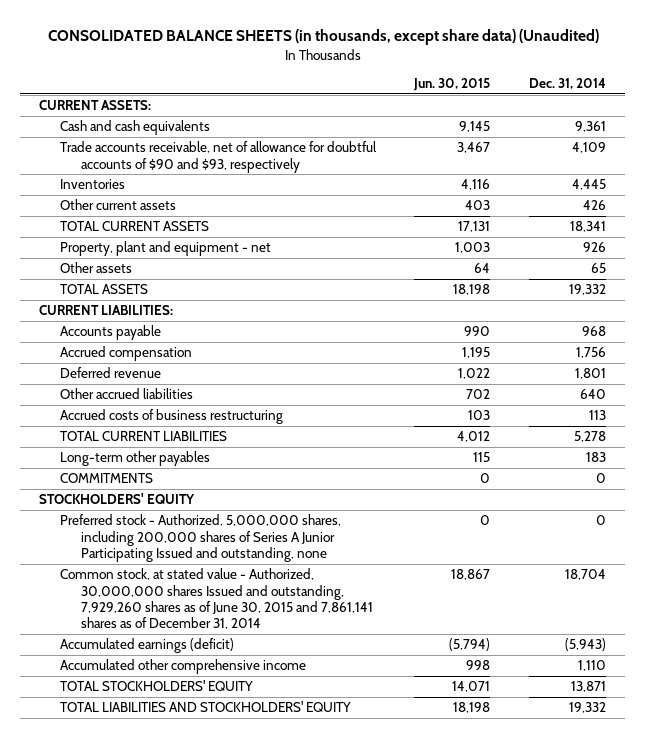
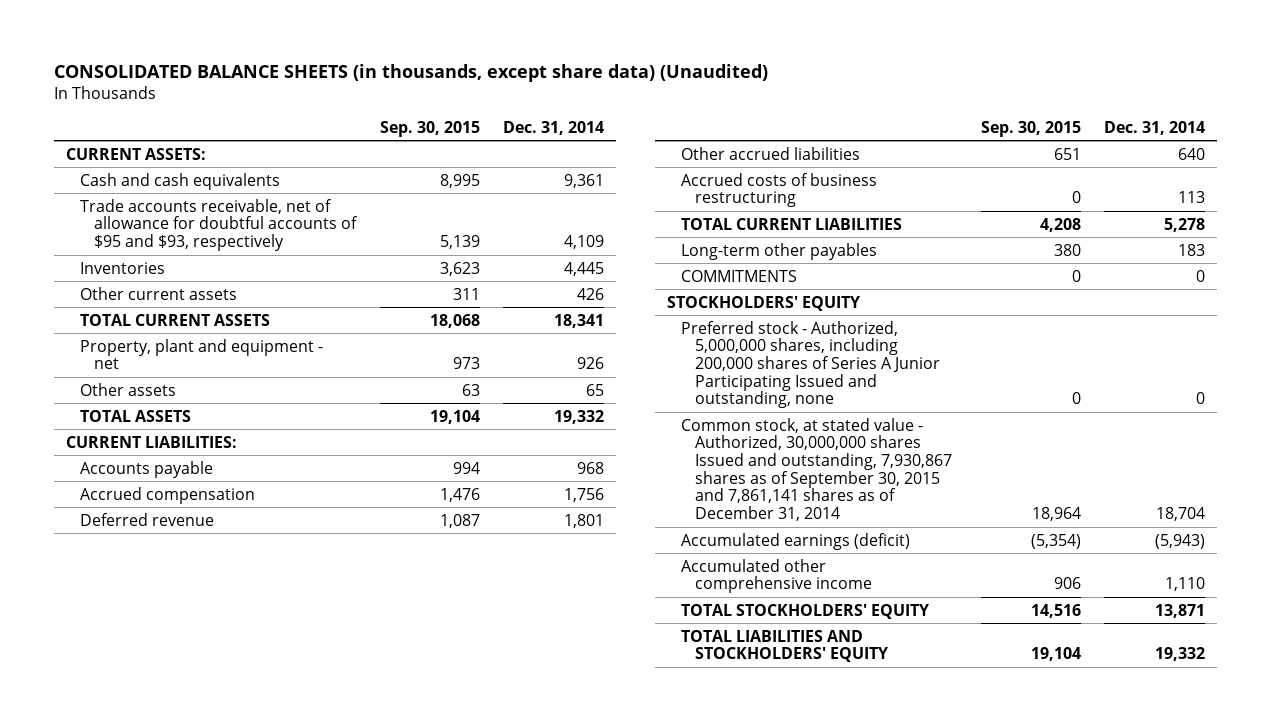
[413,78,491,92] Jun. 30, 2015 -> none
none -> [379,120,480,137] Sep. 30, 2015
[60,141,378,173] Trade accounts receivable, net of allowance for doubtful accounts of $90 and $93, respectively -> [79,198,359,252] Trade accounts receivable, net of allowance for doubtful accounts of $95 and $93, respectively
[60,568,374,630] Common stock, at stated value - Authorized, 30,000,000 shares Issued and outstanding, 7,929,260 shares as of June 30, 2015 and 7,861,141 shares as of December 31, 2014 -> [680,417,952,522] Common stock, at stated value - Authorized, 30,000,000 shares Issued and outstanding, 7,930,867 shares as of September 30, 2015 and 7,861,141 shares as of December 31, 2014

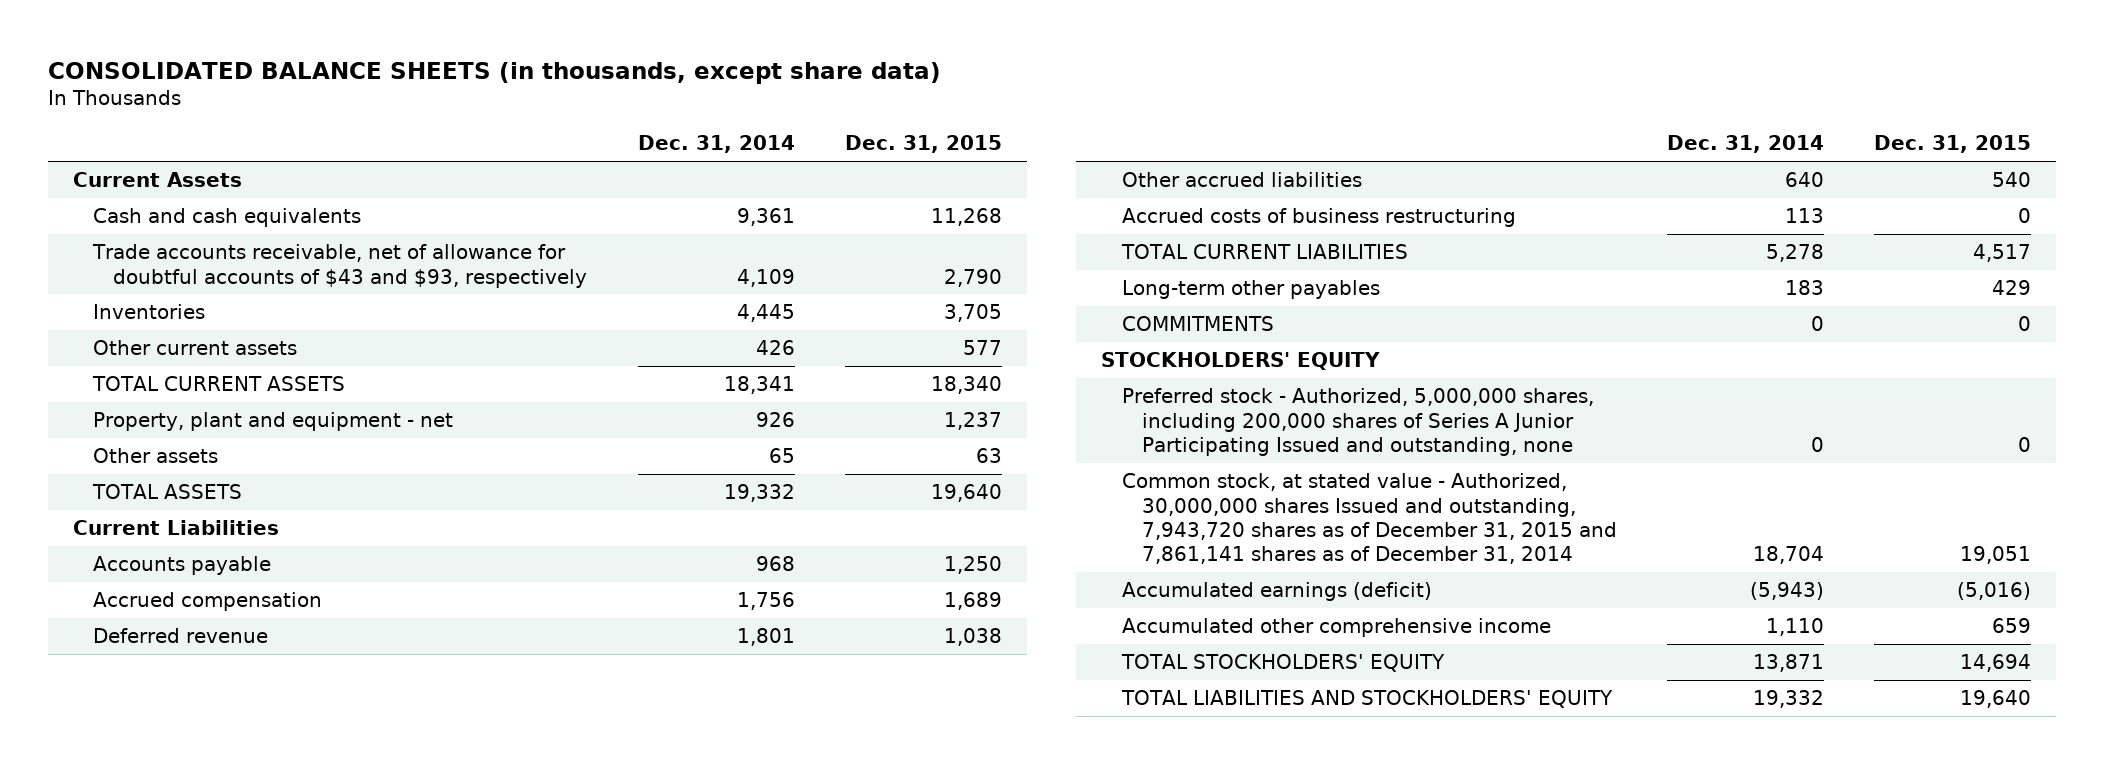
[53,63,768,82] CONSOLIDATED BALANCE SHEETS (in thousands, except share data) (Unaudited) -> [47,61,941,84] CONSOLIDATED BALANCE SHEETS (in thousands, except share data)
[379,120,480,137] Sep. 30, 2015 -> none
none -> [845,135,1003,154] Dec. 31, 2015
[65,147,206,160] CURRENT ASSETS: -> [72,172,242,188] Current Assets
[79,198,359,252] Trade accounts receivable, net of allowance for doubtful accounts of $95 and $93, respectively -> [92,244,588,288] Trade accounts receivable, net of allowance for doubtful accounts of $43 and $93, respectively
[65,435,237,448] CURRENT LIABILITIES: -> [72,520,279,536] Current Liabilities
[680,417,952,522] Common stock, at stated value - Authorized, 30,000,000 shares Issued and outstanding, 7,930,867 shares as of September 30, 2015 and 7,861,141 shares as of December 31, 2014 -> [1121,473,1618,565] Common stock, at stated value - Authorized, 30,000,000 shares Issued and outstanding, 7,943,720 shares as of December 31, 2015 and 7,861,141 shares as of December 31, 2014

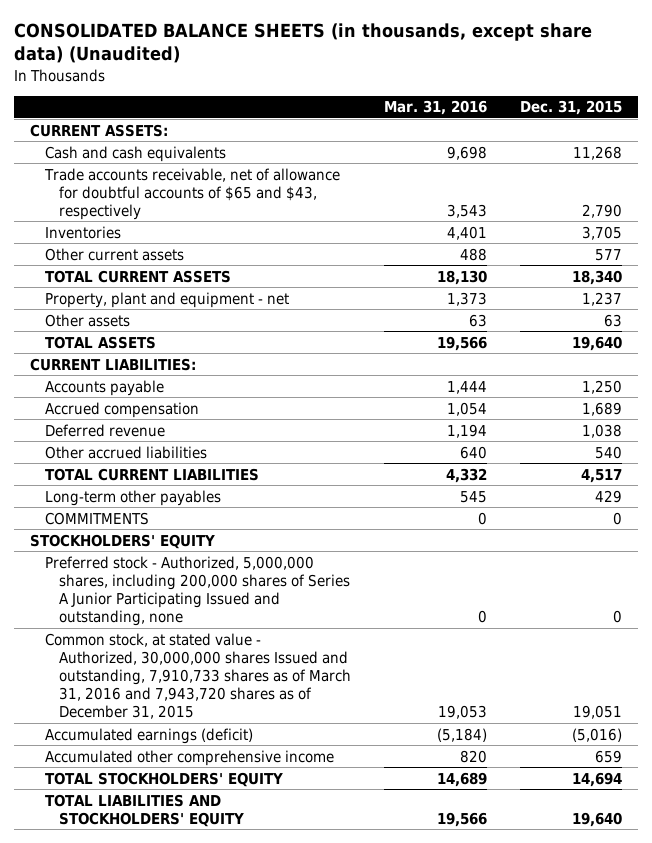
[47,61,941,84] CONSOLIDATED BALANCE SHEETS (in thousands, except share data) -> [13,23,592,64] CONSOLIDATED BALANCE SHEETS (in thousands, except share data) (Unaudited)
[638,135,796,154] Dec. 31, 2014 -> none
none -> [383,100,487,116] Mar. 31, 2016
[72,172,242,188] Current Assets -> [30,123,169,137] CURRENT ASSETS:
[92,244,588,288] Trade accounts receivable, net of allowance for doubtful accounts of $43 and $93, respectively -> [43,167,340,220] Trade accounts receivable, net of allowance for doubtful accounts of $65 and $43, respectively
[72,520,279,536] Current Liabilities -> [30,357,197,371] CURRENT LIABILITIES:
[1121,208,1516,228] Accrued costs of business restructuring -> none
[1121,473,1618,565] Common stock, at stated value - Authorized, 30,000,000 shares Issued and outstanding, 7,943,720 shares as of December 31, 2015 and 7,861,141 shares as of December 31, 2014 -> [44,632,352,720] Common stock, at stated value - Authorized, 30,000,000 shares Issued and outstanding, 7,910,733 shares as of March 31, 2016 and 7,943,720 shares as of December 31, 2015

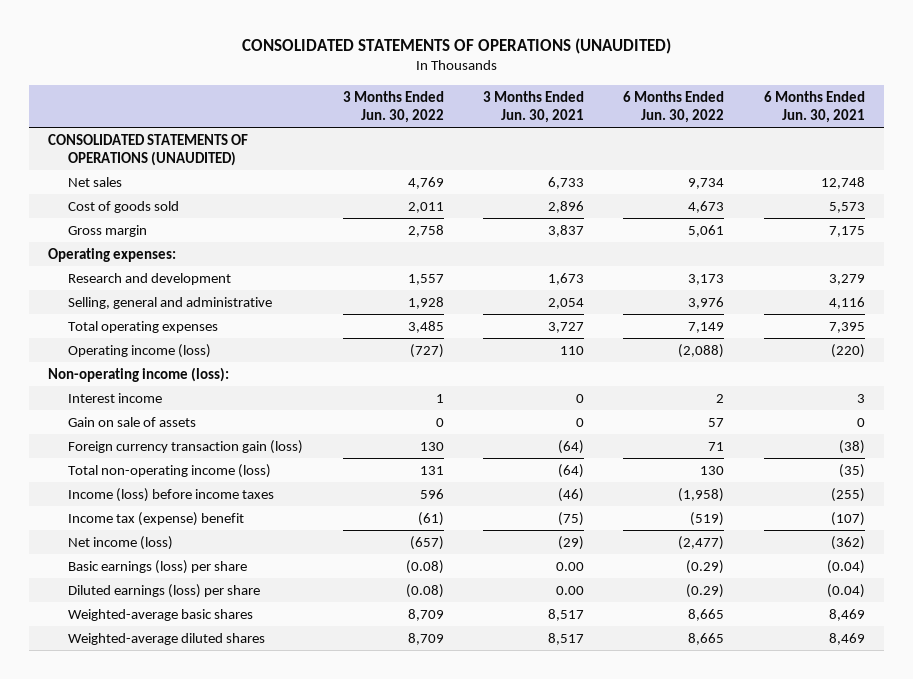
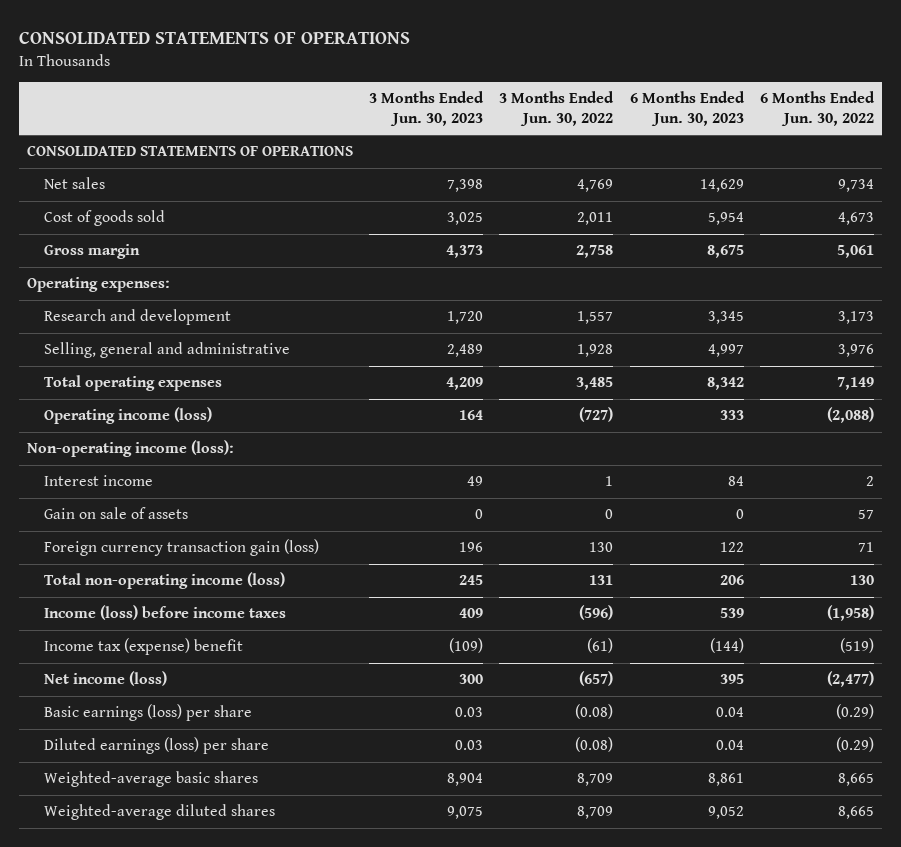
[241,37,671,54] CONSOLIDATED STATEMENTS OF OPERATIONS (UNAUDITED) -> [19,30,411,44] CONSOLIDATED STATEMENTS OF OPERATIONS
[482,90,584,123] 3 Months Ended Jun. 30, 2021 -> none
[763,90,865,123] 6 Months Ended Jun. 30, 2021 -> none
none -> [369,90,485,127] 3 Months Ended Jun. 30, 2023
none -> [629,90,745,127] 6 Months Ended Jun. 30, 2023
[48,133,249,166] CONSOLIDATED STATEMENTS OF OPERATIONS (UNAUDITED) -> [27,145,354,157] CONSOLIDATED STATEMENTS OF OPERATIONS
[419,488,444,499] 596 -> [579,605,614,621] (596)

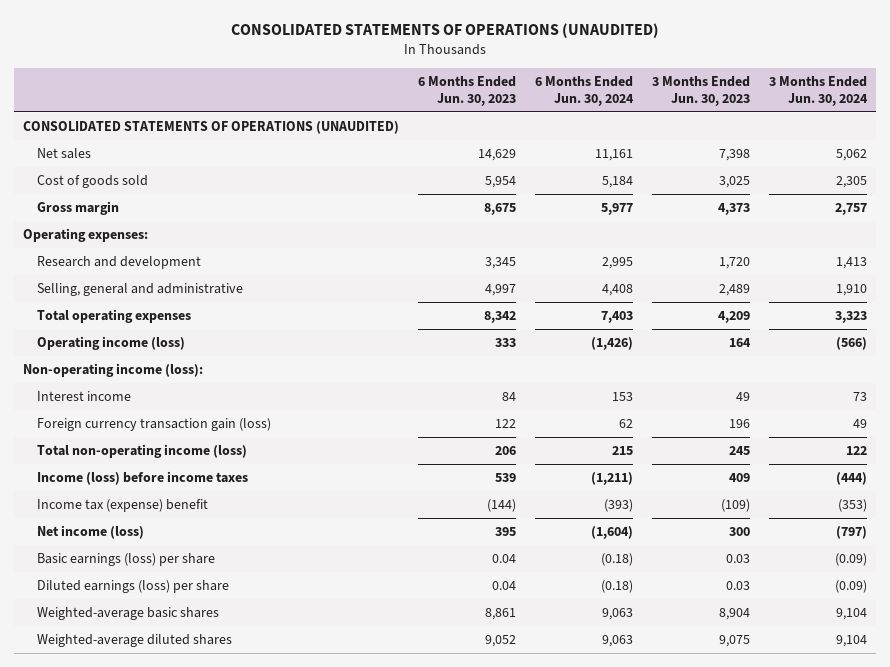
[19,30,411,44] CONSOLIDATED STATEMENTS OF OPERATIONS -> [230,23,659,39] CONSOLIDATED STATEMENTS OF OPERATIONS (UNAUDITED)
[499,90,615,127] 3 Months Ended Jun. 30, 2022 -> none
[759,90,875,127] 6 Months Ended Jun. 30, 2022 -> none
none -> [534,76,634,106] 6 Months Ended Jun. 30, 2024
none -> [768,76,868,106] 3 Months Ended Jun. 30, 2024
[27,145,354,157] CONSOLIDATED STATEMENTS OF OPERATIONS -> [23,121,400,135] CONSOLIDATED STATEMENTS OF OPERATIONS (UNAUDITED)
[43,507,188,520] Gain on sale of assets -> none

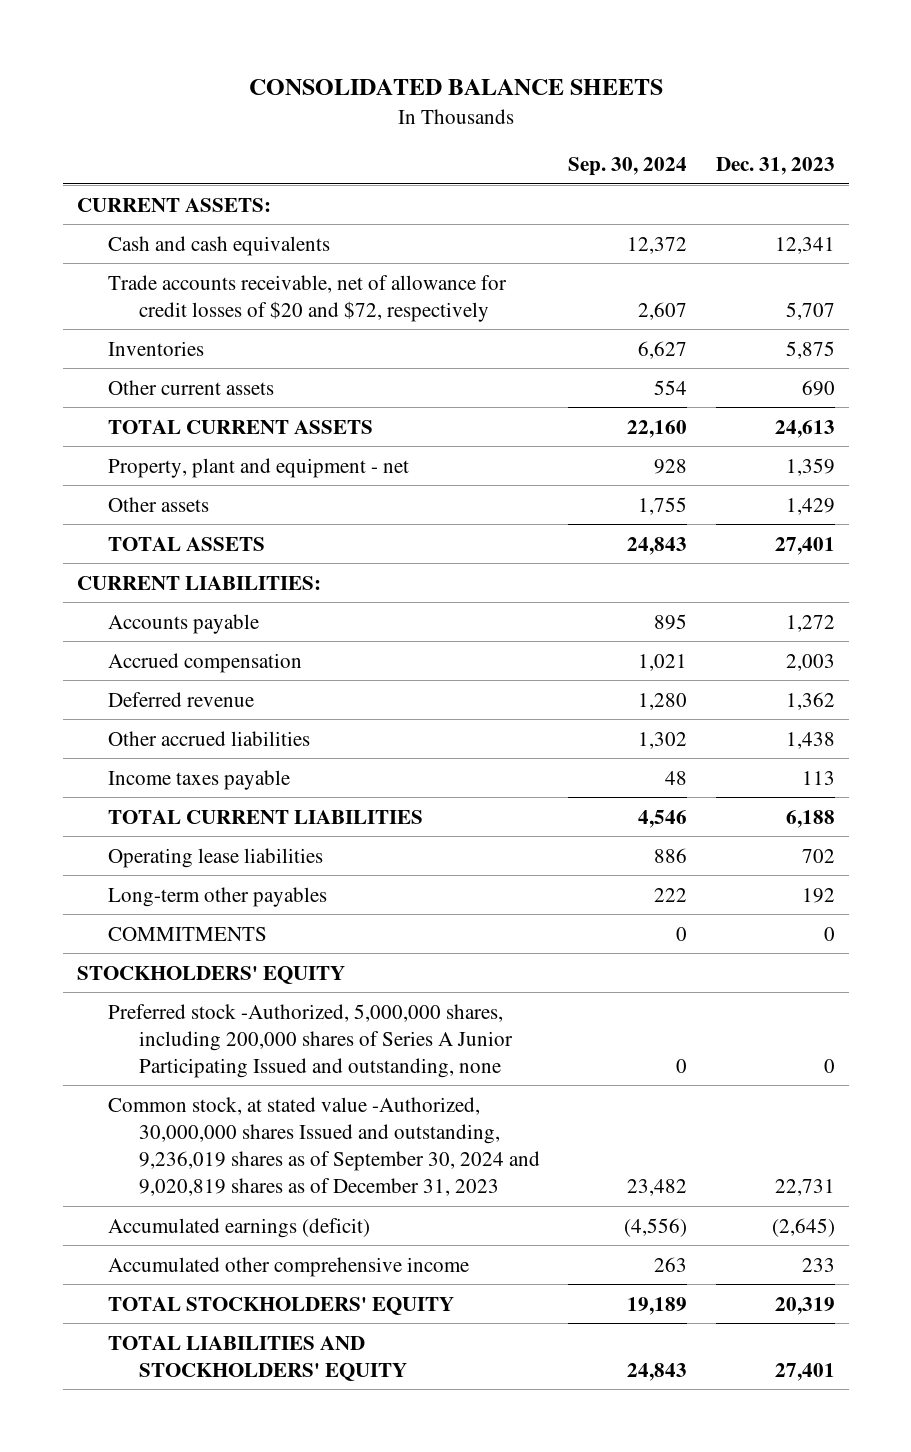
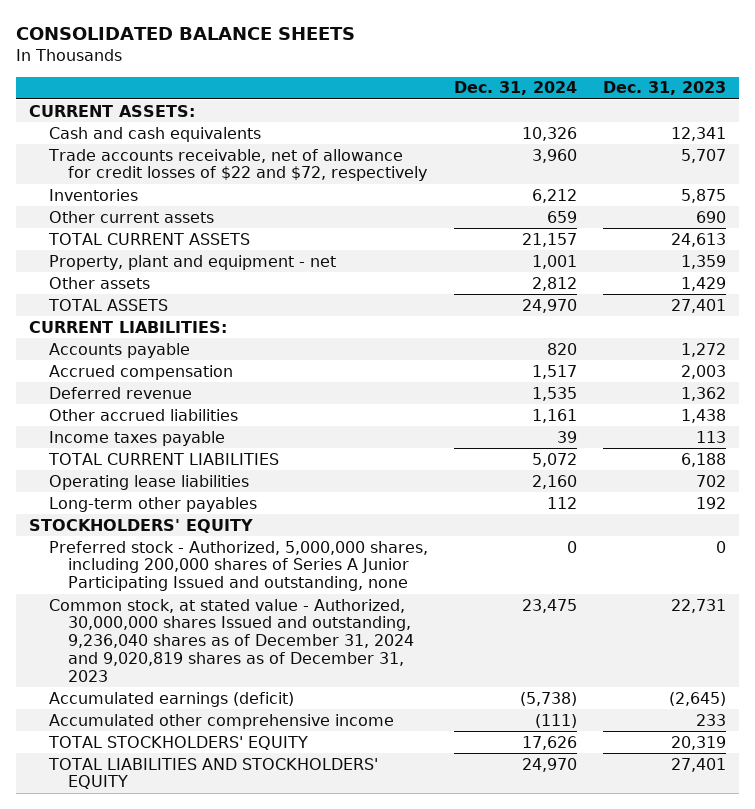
[568,157,688,177] Sep. 30, 2024 -> none
none -> [453,81,577,96] Dec. 31, 2024
[107,274,507,322] Trade accounts receivable, net of allowance for credit losses of $20 and $72, respectively -> [47,148,428,182] Trade accounts receivable, net of allowance for credit losses of $22 and $72, respectively
[107,926,267,941] COMMITMENTS -> none
[107,1003,514,1078] Preferred stock -Authorized, 5,000,000 shares, including 200,000 shares of Series A Junior Participating Issued and outstanding, none -> [48,540,428,592] Preferred stock - Authorized, 5,000,000 shares, including 200,000 shares of Series A Junior Participating Issued and outstanding, none
[107,1096,541,1196] Common stock, at stated value -Authorized, 30,000,000 shares Issued and outstanding, 9,236,019 shares as of September 30, 2024 and 9,020,819 shares as of December 31, 2023 -> [48,598,415,683] Common stock, at stated value - Authorized, 30,000,000 shares Issued and outstanding, 9,236,040 shares as of December 31, 2024 and 9,020,819 shares as of December 31, 2023

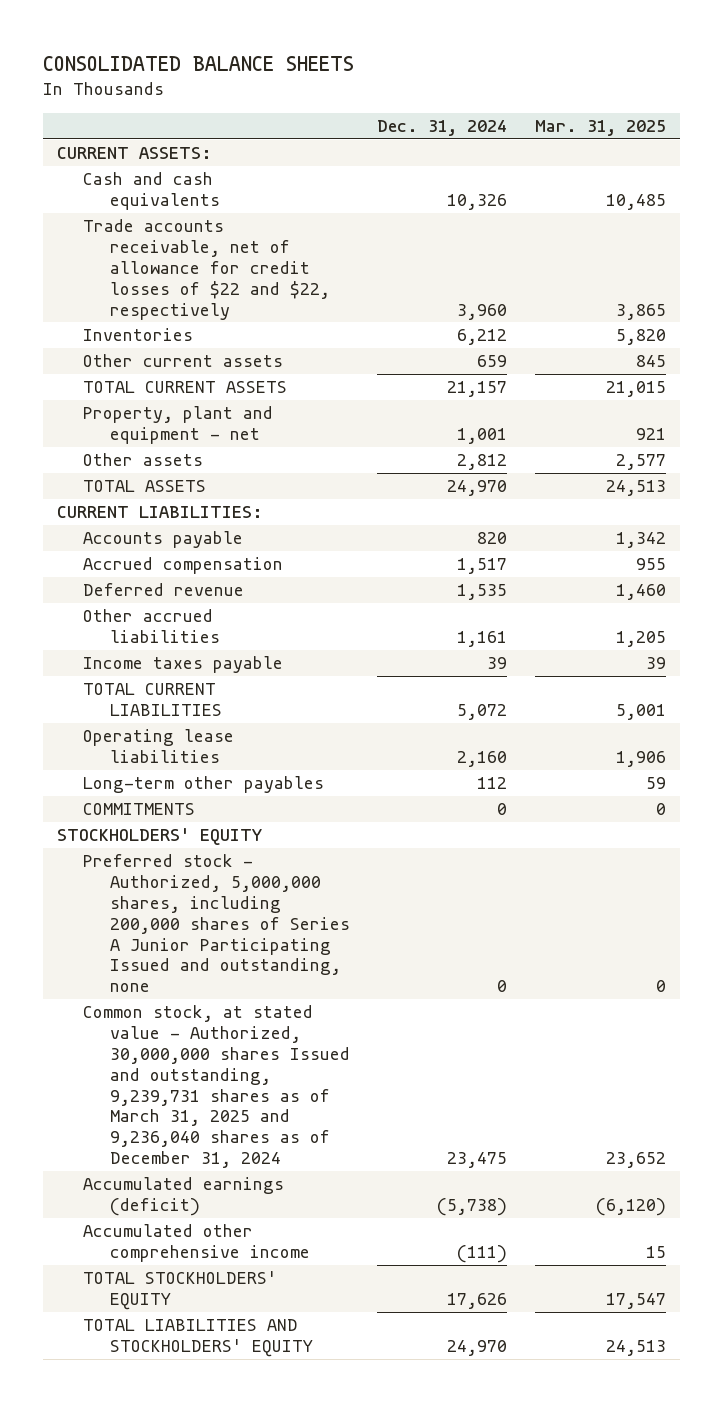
[602,81,726,96] Dec. 31, 2023 -> none
none -> [534,120,666,137] Mar. 31, 2025
[47,148,428,182] Trade accounts receivable, net of allowance for credit losses of $22 and $72, respectively -> [83,219,330,320] Trade accounts receivable, net of allowance for credit losses of $22 and $22, respectively
none -> [83,803,196,816] COMMITMENTS
[48,598,415,683] Common stock, at stated value - Authorized, 30,000,000 shares Issued and outstanding, 9,236,040 shares as of December 31, 2024 and 9,020,819 shares as of December 31, 2023 -> [83,1005,350,1169] Common stock, at stated value - Authorized, 30,000,000 shares Issued and outstanding, 9,239,731 shares as of March 31, 2025 and 9,236,040 shares as of December 31, 2024

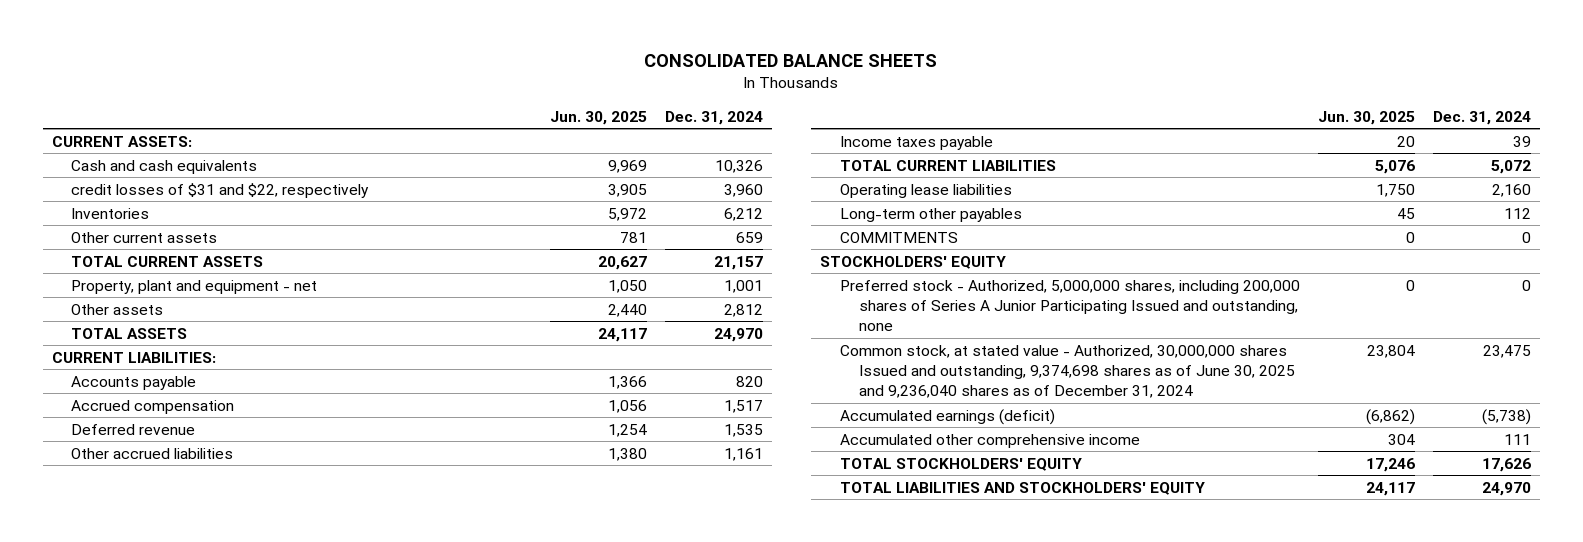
[534,120,666,137] Mar. 31, 2025 -> none
none -> [549,110,647,125] Jun. 30, 2025
[83,219,330,320] Trade accounts receivable, net of allowance for credit losses of $22 and $22, respectively -> [71,182,370,198] credit losses of $31 and $22, respectively
[83,1005,350,1169] Common stock, at stated value - Authorized, 30,000,000 shares Issued and outstanding, 9,239,731 shares as of March 31, 2025 and 9,236,040 shares as of December 31, 2024 -> [839,344,1296,399] Common stock, at stated value - Authorized, 30,000,000 shares Issued and outstanding, 9,374,698 shares as of June 30, 2025 and 9,236,040 shares as of December 31, 2024
[457,1244,508,1263] (111) -> [1504,433,1532,445] 111

